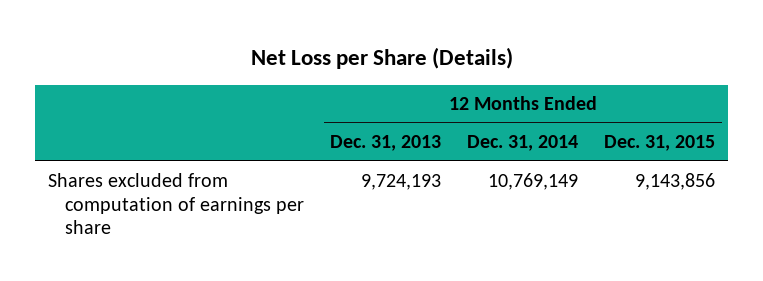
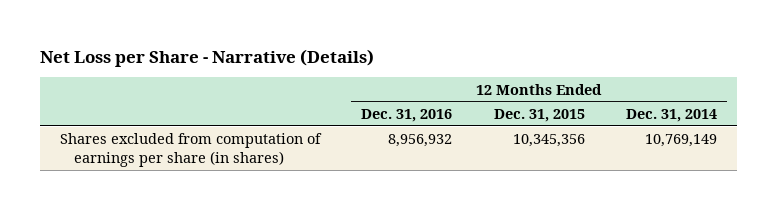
[250,47,513,70] Net Loss per Share (Details) -> [39,48,374,67] Net Loss per Share - Narrative (Details)
[330,135,442,152] Dec. 31, 2013 -> none
none -> [361,108,453,122] Dec. 31, 2016
[47,173,305,234] Shares excluded from computation of earnings per share -> [60,133,323,167] Shares excluded from computation of earnings per share (in shares)
[635,173,716,191] 9,143,856 -> [512,134,585,148] 10,345,356

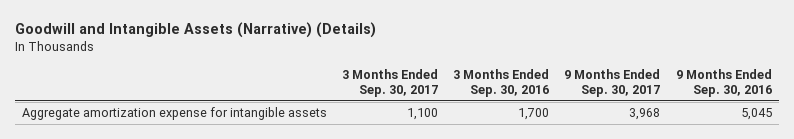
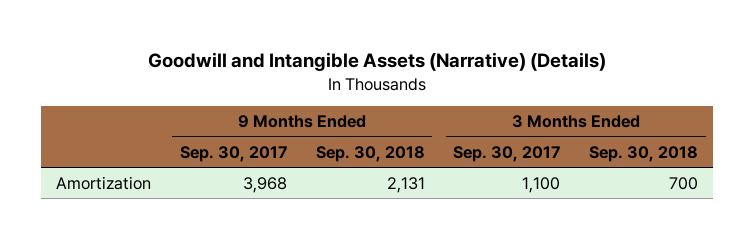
[453,69,550,98] 3 Months Ended Sep. 30, 2016 -> none
[675,69,772,98] 9 Months Ended Sep. 30, 2016 -> none
none -> [315,145,425,162] Sep. 30, 2018
none -> [589,145,699,162] Sep. 30, 2018
[22,107,328,121] Aggregate amortization expense for intangible assets -> [55,176,151,191] Amortization

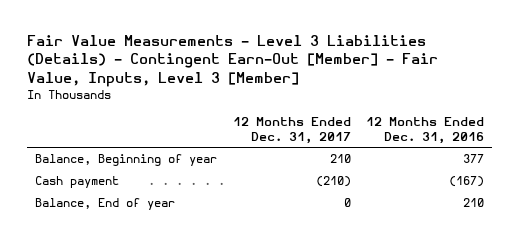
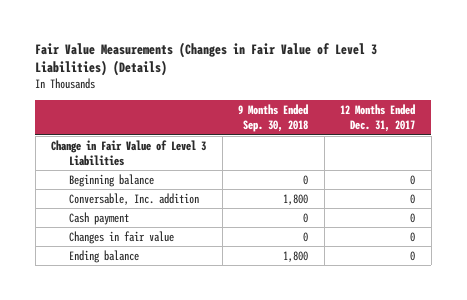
[27,34,439,87] Fair Value Measurements - Level 3 Liabilities (Details) - Contingent Earn-Out [Member] - Fair Value, Inputs, Level 3 [Member] -> [35,41,378,77] Fair Value Measurements (Changes in Fair Value of Level 3 Liabilities) (Details)
[366,117,485,144] 12 Months Ended Dec. 31, 2016 -> none
none -> [238,103,309,133] 9 Months Ended Sep. 30, 2018
none -> [51,139,207,167] Change in Fair Value of Level 3 Liabilities
[35,154,218,167] Balance, Beginning of year -> [69,173,155,187] Beginning balance
[329,154,351,164] 210 -> [410,174,416,185] 0
none -> [69,192,200,205] Conversable, Inc. addition
[315,176,351,188] (210) -> [410,212,416,223] 0
none -> [69,230,175,244] Changes in fair value
[35,198,176,211] Balance, End of year -> [69,249,140,263] Ending balance

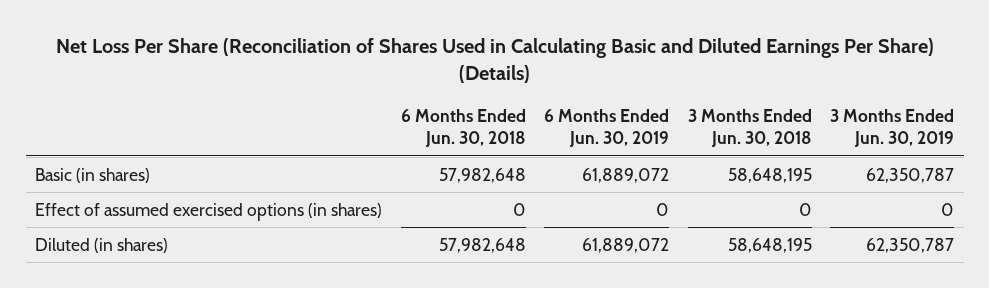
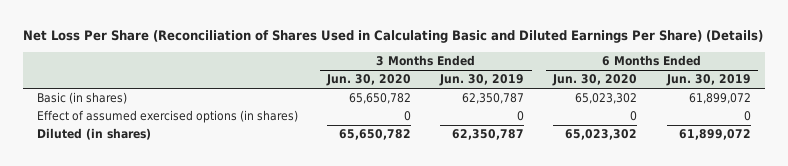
[400,108,526,148] 6 Months Ended Jun. 30, 2018 -> none
[687,108,812,148] 3 Months Ended Jun. 30, 2018 -> none
none -> [326,74,412,87] Jun. 30, 2020
none -> [552,74,638,87] Jun. 30, 2020
[582,167,670,183] 61,889,072 -> [688,93,751,105] 61,899,072
[582,237,670,253] 61,889,072 -> [678,129,751,141] 61,899,072

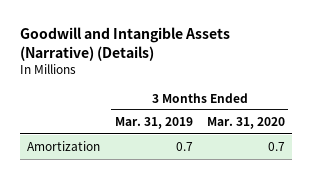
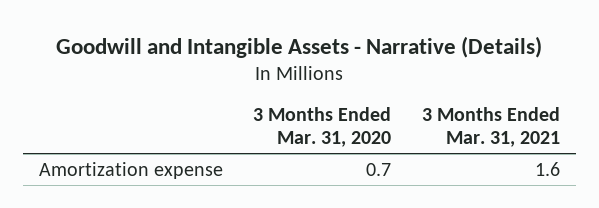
[20,27,231,61] Goodwill and Intangible Assets (Narrative) (Details) -> [56,35,543,58] Goodwill and Intangible Assets - Narrative (Details)
[114,117,193,130] Mar. 31, 2019 -> none
none -> [422,107,561,148] 3 Months Ended Mar. 31, 2021
[27,141,101,152] Amortization -> [38,161,223,179] Amortization expense

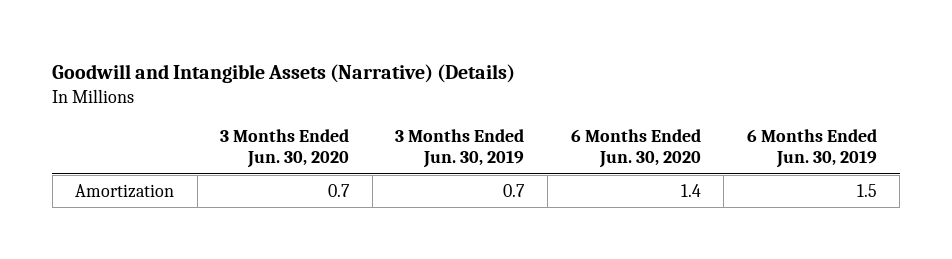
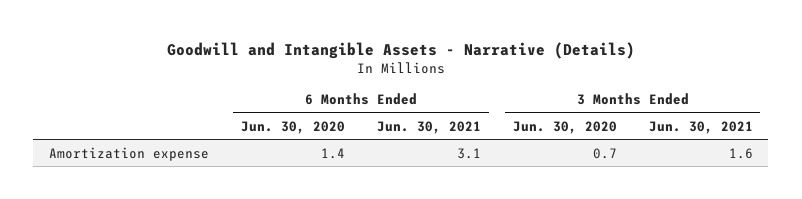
[52,64,516,84] Goodwill and Intangible Assets (Narrative) (Details) -> [166,41,635,59] Goodwill and Intangible Assets - Narrative (Details)
[395,129,525,169] 3 Months Ended Jun. 30, 2019 -> none
[746,129,877,169] 6 Months Ended Jun. 30, 2019 -> none
none -> [376,120,481,134] Jun. 30, 2021
none -> [648,120,753,134] Jun. 30, 2021
[75,184,175,199] Amortization -> [49,146,210,161] Amortization expense

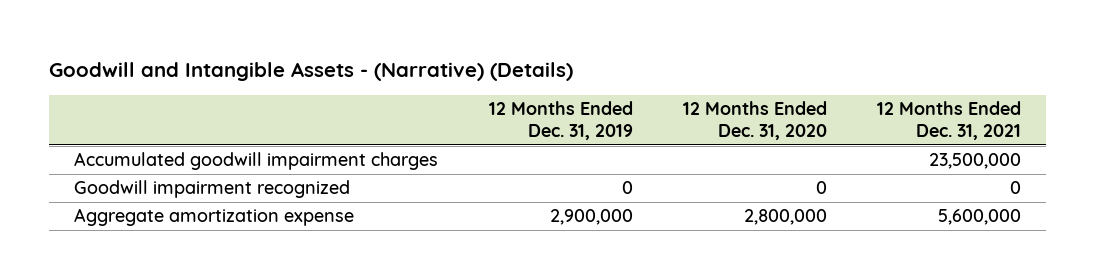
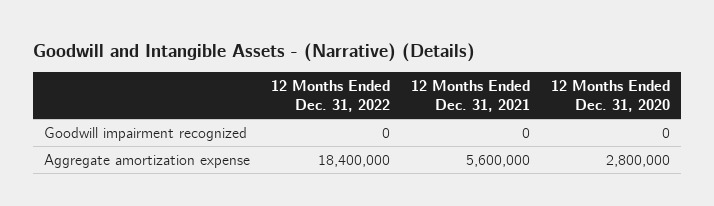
[488,100,633,141] 12 Months Ended Dec. 31, 2019 -> none
none -> [271,79,391,113] 12 Months Ended Dec. 31, 2022
[74,152,439,171] Accumulated goodwill impairment charges -> none

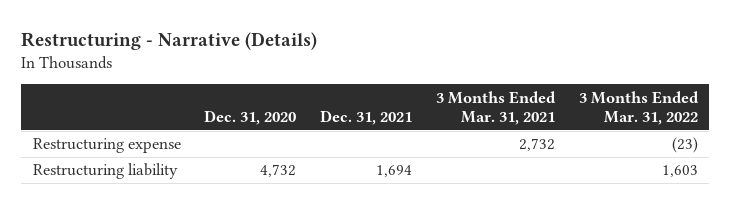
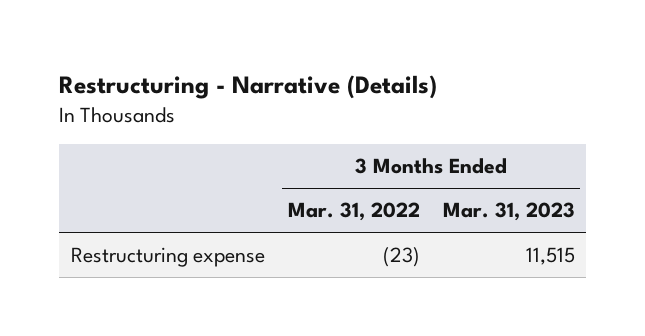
[204,110,297,126] Dec. 31, 2020 -> none
[320,110,413,126] Dec. 31, 2021 -> none
[435,90,556,126] 3 Months Ended Mar. 31, 2021 -> none
none -> [442,202,575,222] Mar. 31, 2023
[32,163,178,180] Restructuring liability -> none

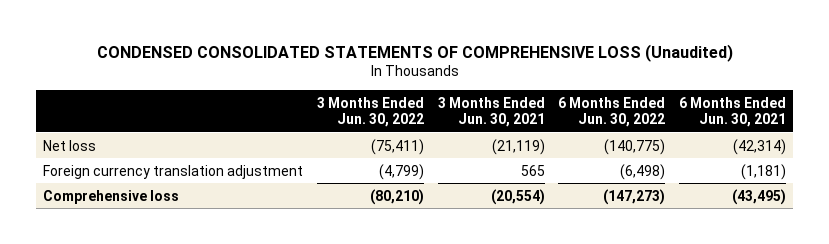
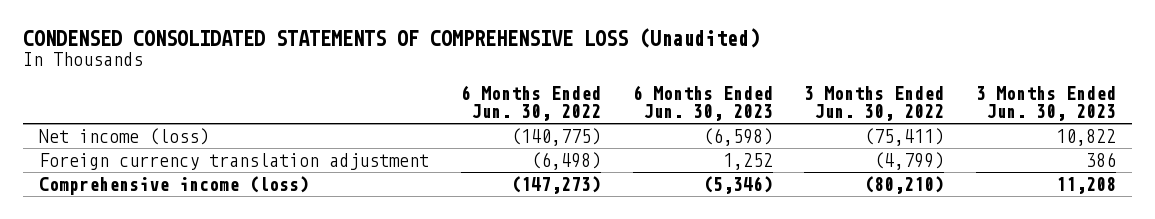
[437,96,545,127] 3 Months Ended Jun. 30, 2021 -> none
[679,96,787,127] 6 Months Ended Jun. 30, 2021 -> none
none -> [632,84,773,121] 6 Months Ended Jun. 30, 2023
none -> [976,85,1117,121] 3 Months Ended Jun. 30, 2023
[43,139,97,151] Net loss -> [38,128,209,146] Net income (loss)
[43,189,180,204] Comprehensive loss -> [38,176,309,196] Comprehensive income (loss)

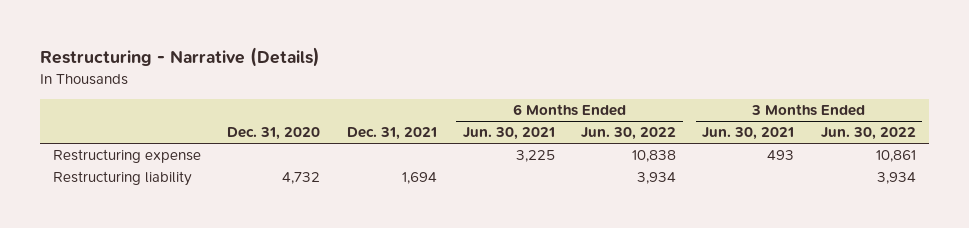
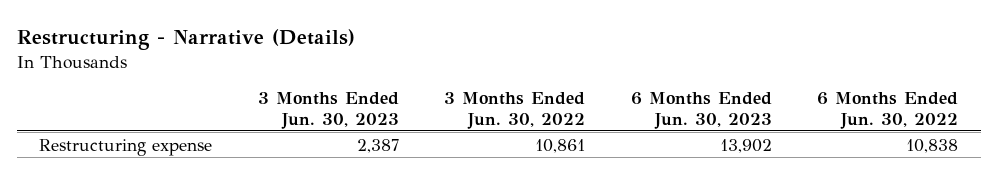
[227,127,321,141] Dec. 31, 2020 -> none
[346,127,437,141] Dec. 31, 2021 -> none
[462,127,555,141] Jun. 30, 2021 -> none
[702,127,795,141] Jun. 30, 2021 -> none
none -> [257,92,399,129] 3 Months Ended Jun. 30, 2023
none -> [630,92,772,129] 6 Months Ended Jun. 30, 2023
[52,171,192,187] Restructuring liability -> none

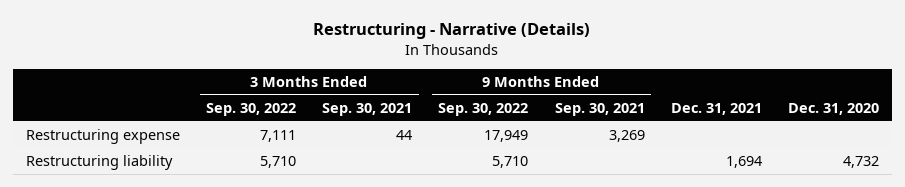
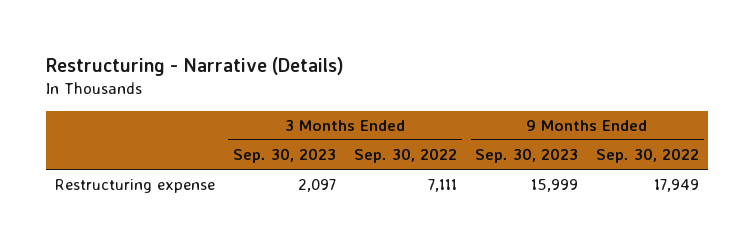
[322,102,413,116] Sep. 30, 2021 -> none
[554,102,645,116] Sep. 30, 2021 -> none
[670,102,762,115] Dec. 31, 2021 -> none
[787,102,879,115] Dec. 31, 2020 -> none
none -> [232,148,336,164] Sep. 30, 2023
none -> [475,148,579,164] Sep. 30, 2023
[26,155,174,171] Restructuring liability -> none

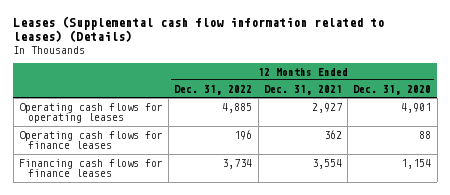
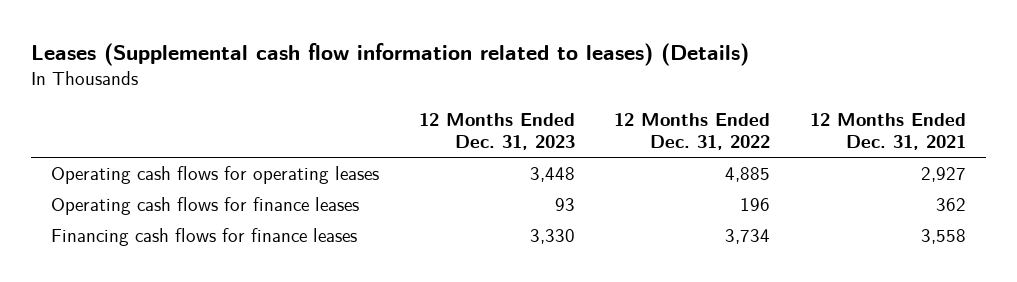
[353,84,432,95] Dec. 31, 2020 -> none
none -> [418,112,575,151] 12 Months Ended Dec. 31, 2023
[311,158,342,169] 3,554 -> [921,228,967,244] 3,558

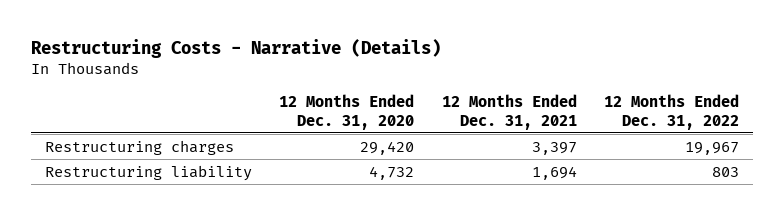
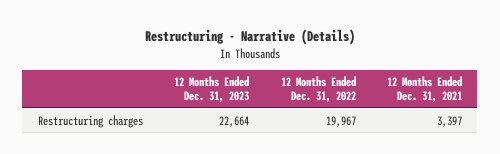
[30,38,441,58] Restructuring Costs - Narrative (Details) -> [144,29,355,46] Restructuring - Narrative (Details)
[279,93,415,130] 12 Months Ended Dec. 31, 2020 -> none
none -> [174,75,250,104] 12 Months Ended Dec. 31, 2023
[44,164,252,181] Restructuring liability -> none

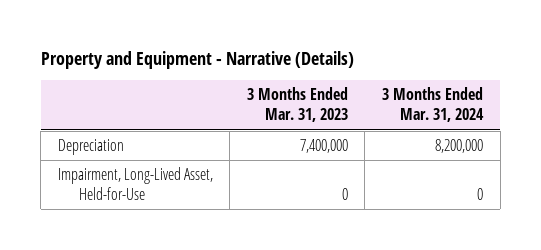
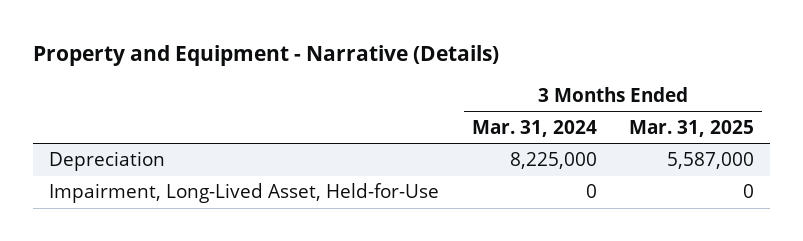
[246,87,348,123] 3 Months Ended Mar. 31, 2023 -> none
none -> [629,119,755,137] Mar. 31, 2025
[434,139,483,154] 8,200,000 -> [509,152,597,170] 8,225,000

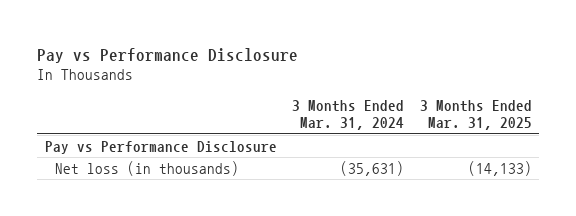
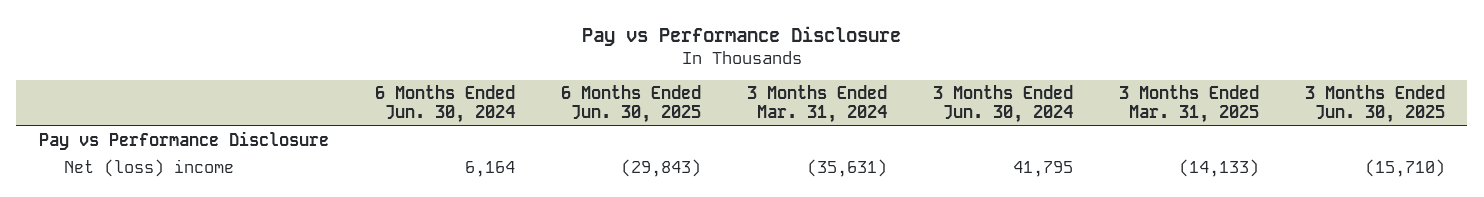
none -> [375,84,516,123] 6 Months Ended Jun. 30, 2024
none -> [561,84,702,123] 6 Months Ended Jun. 30, 2025
none -> [932,84,1073,123] 3 Months Ended Jun. 30, 2024
none -> [1304,84,1445,123] 3 Months Ended Jun. 30, 2025
[55,160,240,176] Net loss (in thousands) -> [64,159,235,178] Net (loss) income

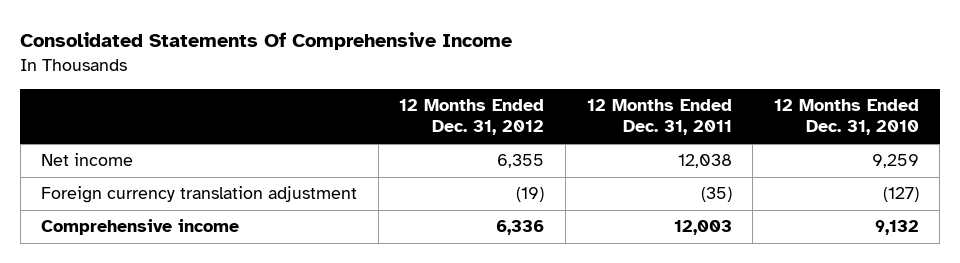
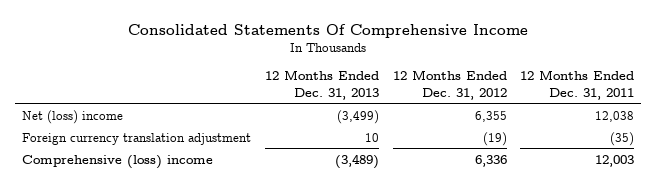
[773,99,919,136] 12 Months Ended Dec. 31, 2010 -> none
none -> [264,70,379,100] 12 Months Ended Dec. 31, 2013
[41,153,134,167] Net income -> [21,109,123,124] Net (loss) income
[41,219,240,236] Comprehensive income -> [21,154,213,169] Comprehensive (loss) income

